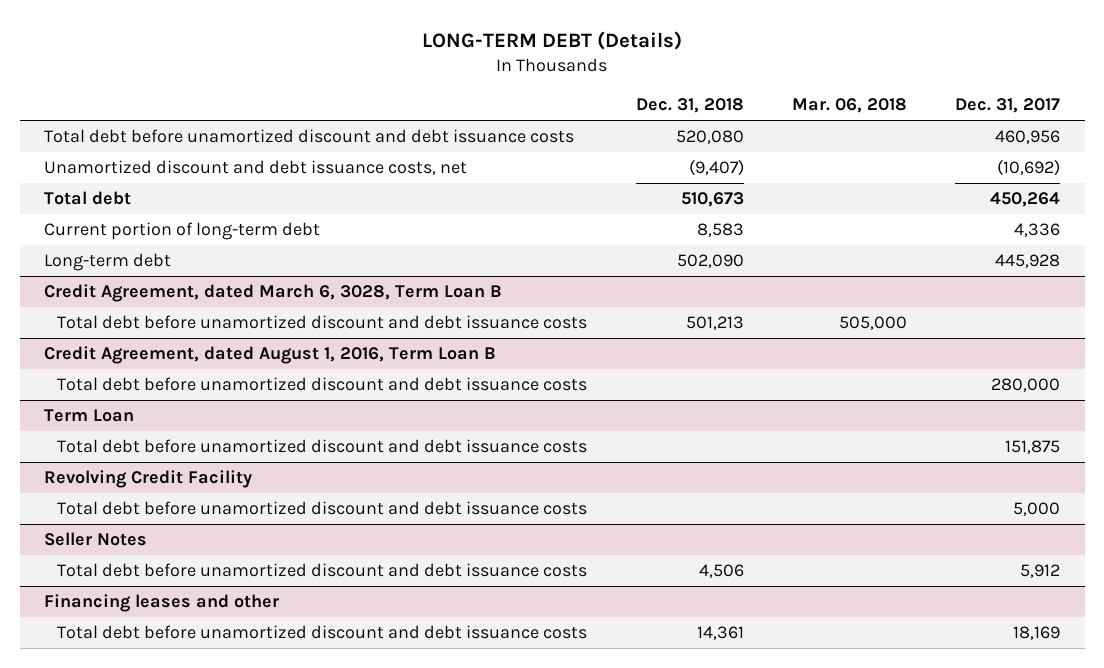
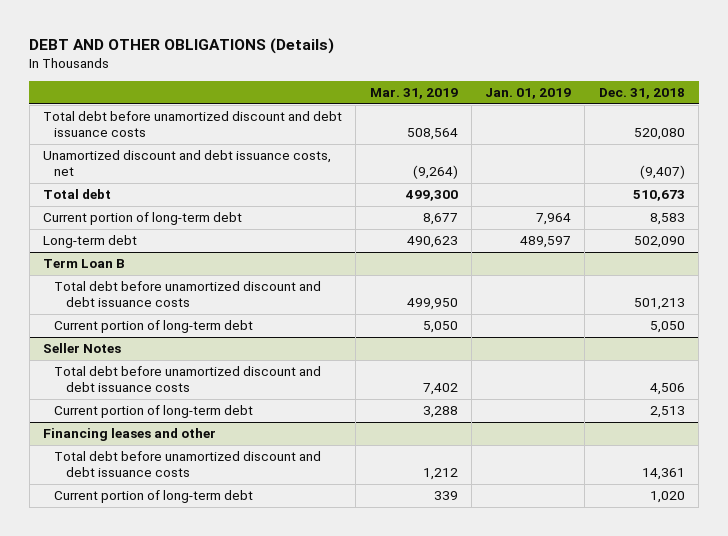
[422,31,683,51] LONG-TERM DEBT (Details) -> [29,37,335,54] DEBT AND OTHER OBLIGATIONS (Details)
[792,98,908,114] Mar. 06, 2018 -> none
[955,98,1061,114] Dec. 31, 2017 -> none
none -> [369,88,458,100] Mar. 31, 2019
none -> [485,88,572,100] Jan. 01, 2019
[43,284,502,303] Credit Agreement, dated March 6, 3028, Term Loan B -> none
none -> [42,259,125,269] Term Loan B
[43,346,496,365] Credit Agreement, dated August 1, 2016, Term Loan B -> none
[57,377,588,392] Total debt before unamortized discount and debt issuance costs -> none
[43,409,134,423] Term Loan -> none
[57,439,588,454] Total debt before unamortized discount and debt issuance costs -> none
[43,470,252,489] Revolving Credit Facility -> none
[57,501,588,516] Total debt before unamortized discount and debt issuance costs -> none
none -> [54,320,254,334] Current portion of long-term debt
none -> [54,405,254,419] Current portion of long-term debt
none -> [54,490,254,504] Current portion of long-term debt

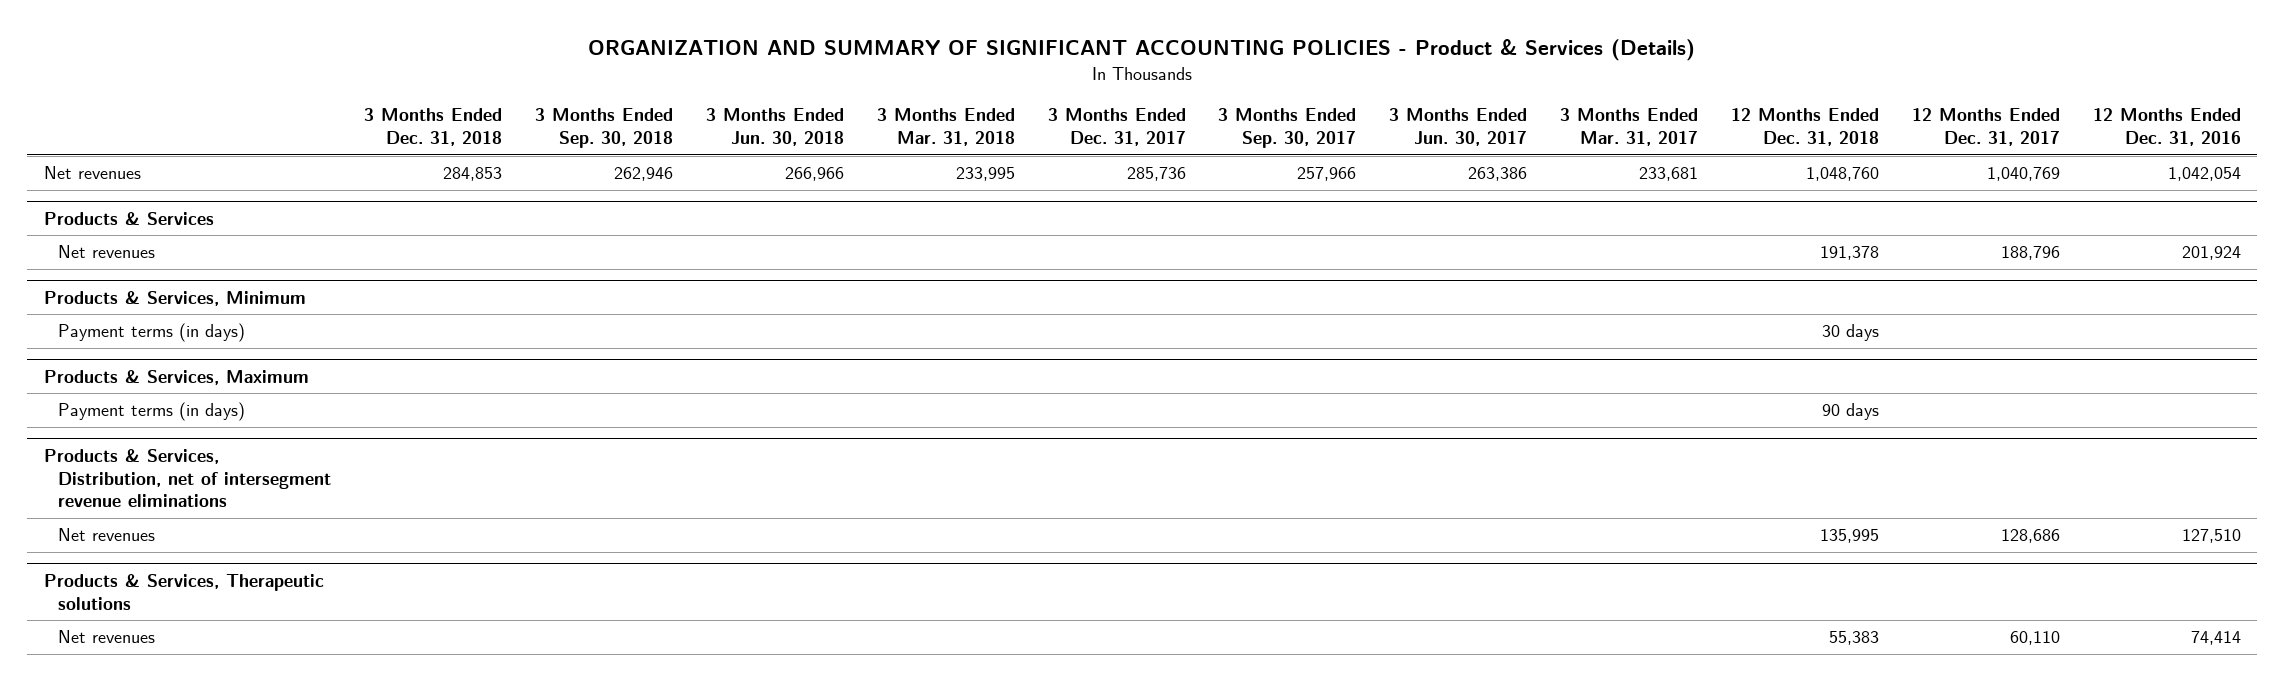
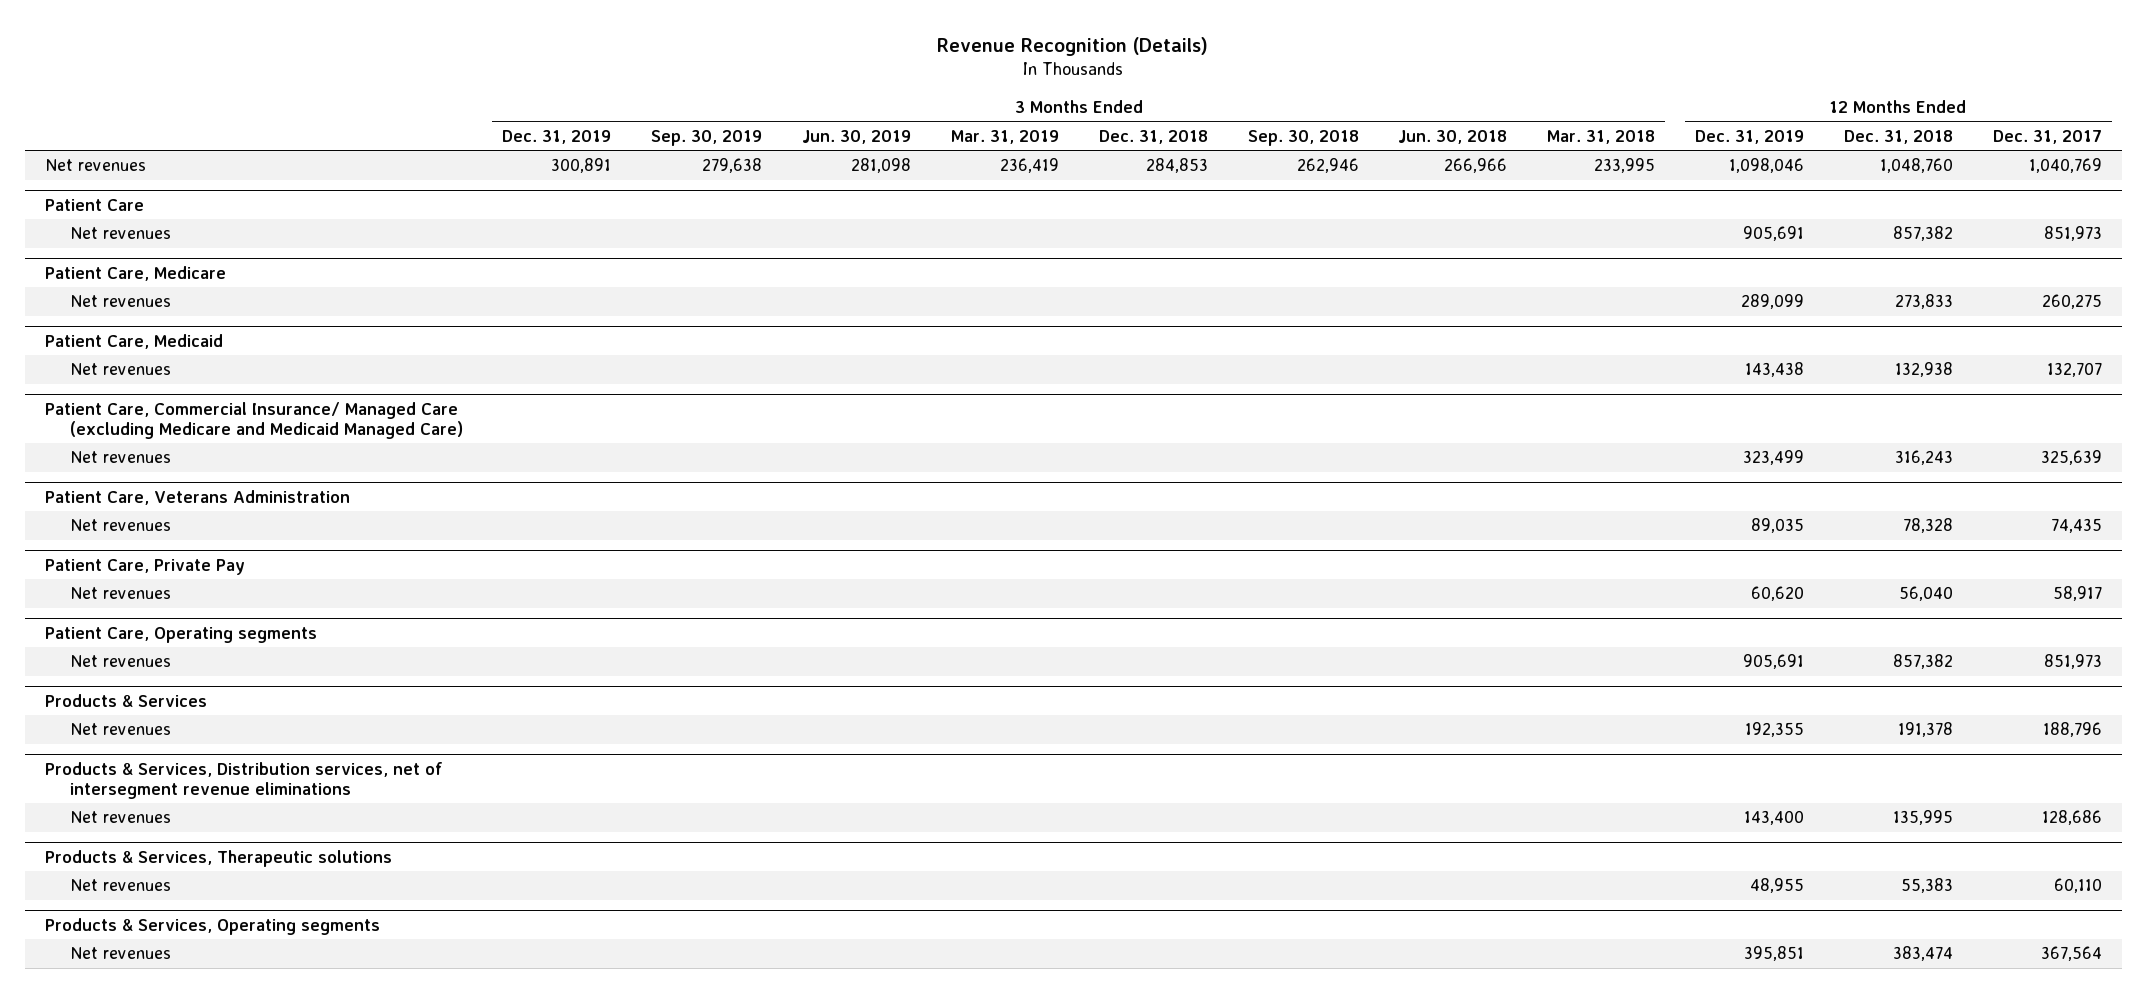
[588,39,1696,62] ORGANIZATION AND SUMMARY OF SIGNIFICANT ACCOUNTING POLICIES - Product & Services (Details) -> [937,36,1209,56] Revenue Recognition (Details)
[1047,108,1186,147] 3 Months Ended Dec. 31, 2017 -> none
[1218,108,1357,149] 3 Months Ended Sep. 30, 2017 -> none
[1389,108,1528,147] 3 Months Ended Jun. 30, 2017 -> none
[1560,108,1699,147] 3 Months Ended Mar. 31, 2017 -> none
[2092,108,2241,147] 12 Months Ended Dec. 31, 2016 -> none
none -> [502,129,612,144] Dec. 31, 2019
none -> [651,129,763,146] Sep. 30, 2019
none -> [802,129,912,144] Jun. 30, 2019
none -> [950,129,1059,144] Mar. 31, 2019
none -> [1695,129,1805,144] Dec. 31, 2019
none -> [44,198,144,211] Patient Care
none -> [69,227,171,240] Net revenues
none -> [44,265,226,281] Patient Care, Medicare
none -> [69,295,171,308] Net revenues
none -> [44,333,223,349] Patient Care, Medicaid
none -> [69,363,171,376] Net revenues
none -> [44,401,463,439] Patient Care, Commercial Insurance/ Managed Care (excluding Medicare and Medicaid Managed Care)
none -> [69,451,171,464] Net revenues
none -> [44,489,350,505] Patient Care, Veterans Administration
none -> [69,519,171,532] Net revenues
none -> [44,558,245,575] Patient Care, Private Pay
none -> [69,587,171,600] Net revenues
none -> [44,626,317,643] Patient Care, Operating segments
none -> [69,655,171,668] Net revenues
[43,290,306,306] Products & Services, Minimum -> none
[58,323,246,343] Payment terms (in days) -> none
[43,369,309,385] Products & Services, Maximum -> none
[58,402,246,422] Payment terms (in days) -> none
[43,448,332,508] Products & Services, Distribution, net of intersegment revenue eliminations -> [44,761,443,799] Products & Services, Distribution services, net of intersegment revenue eliminations
none -> [44,917,380,935] Products & Services, Operating segments
none -> [69,947,171,960] Net revenues

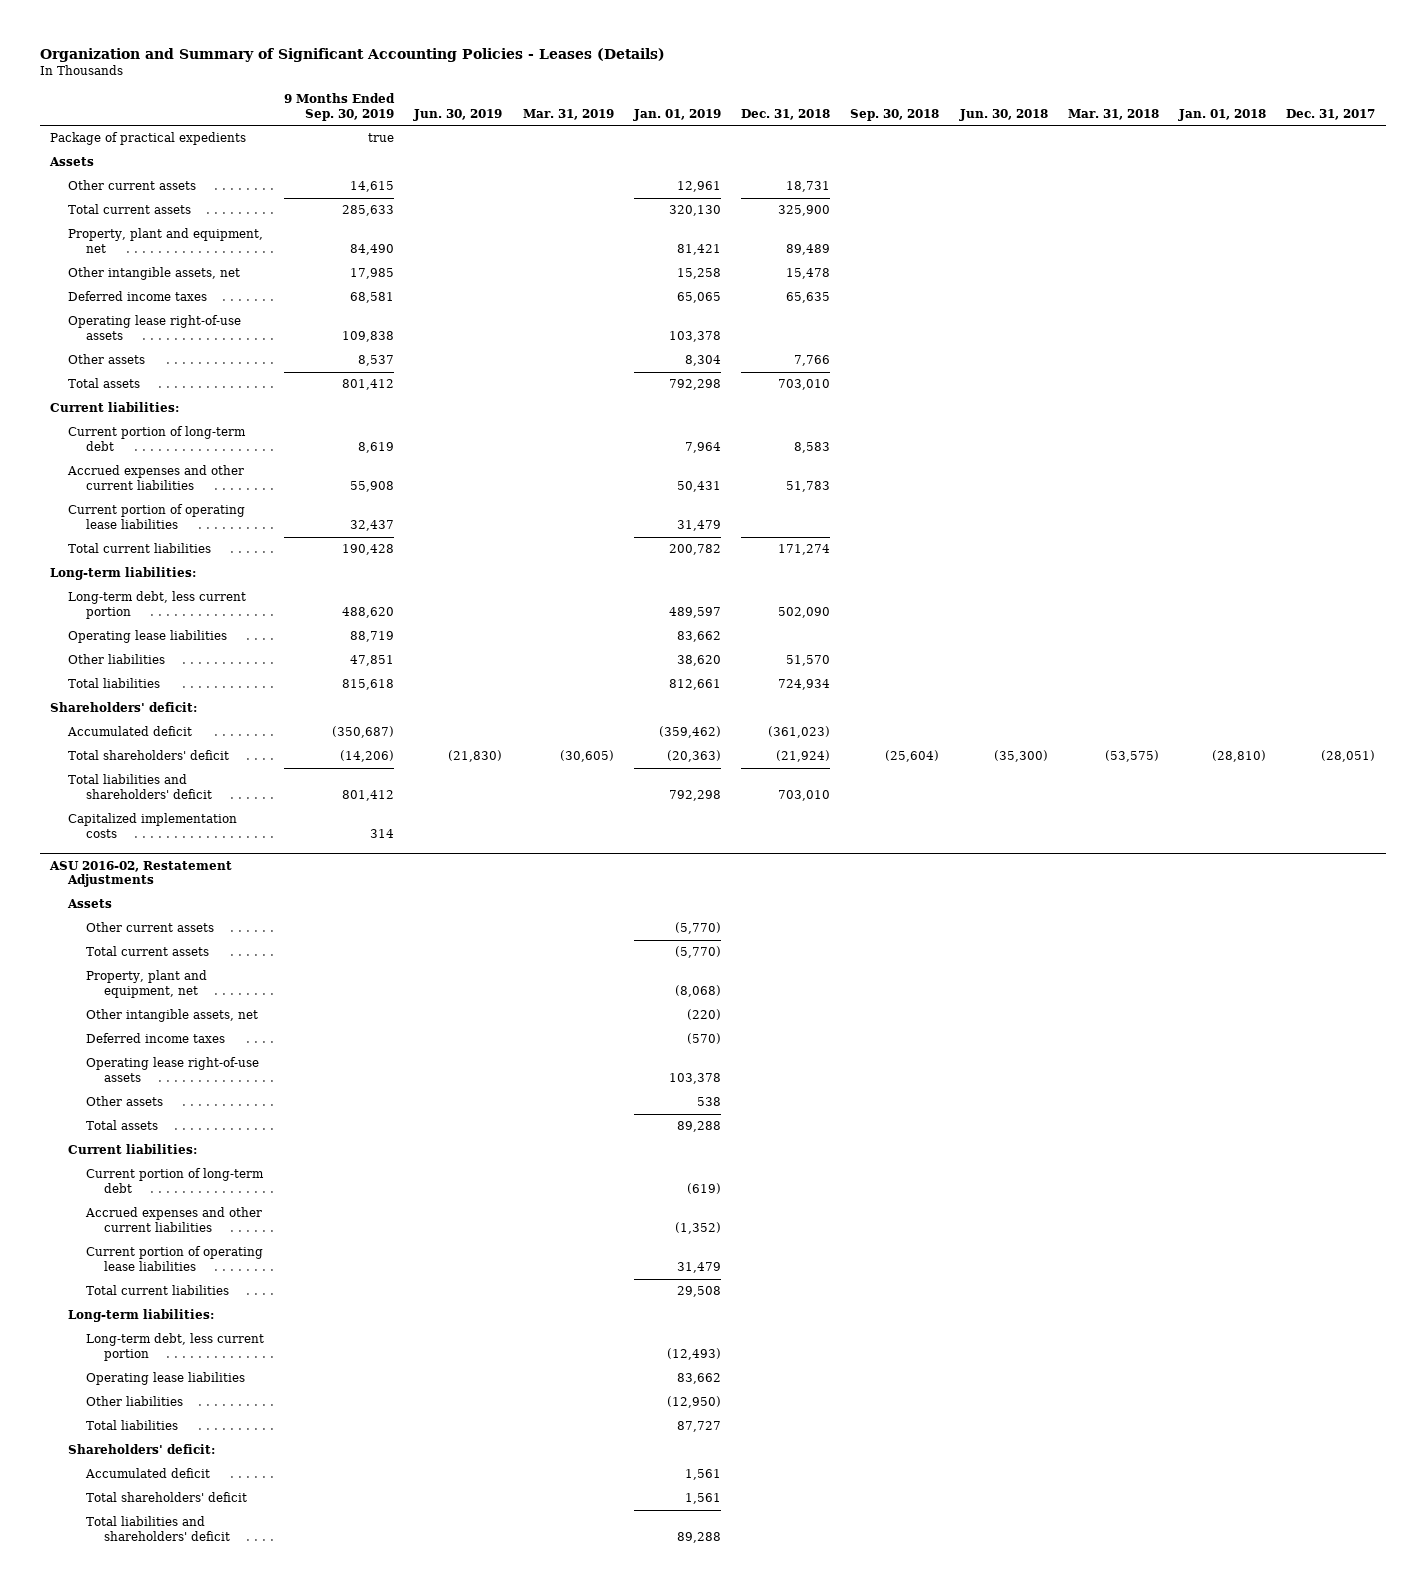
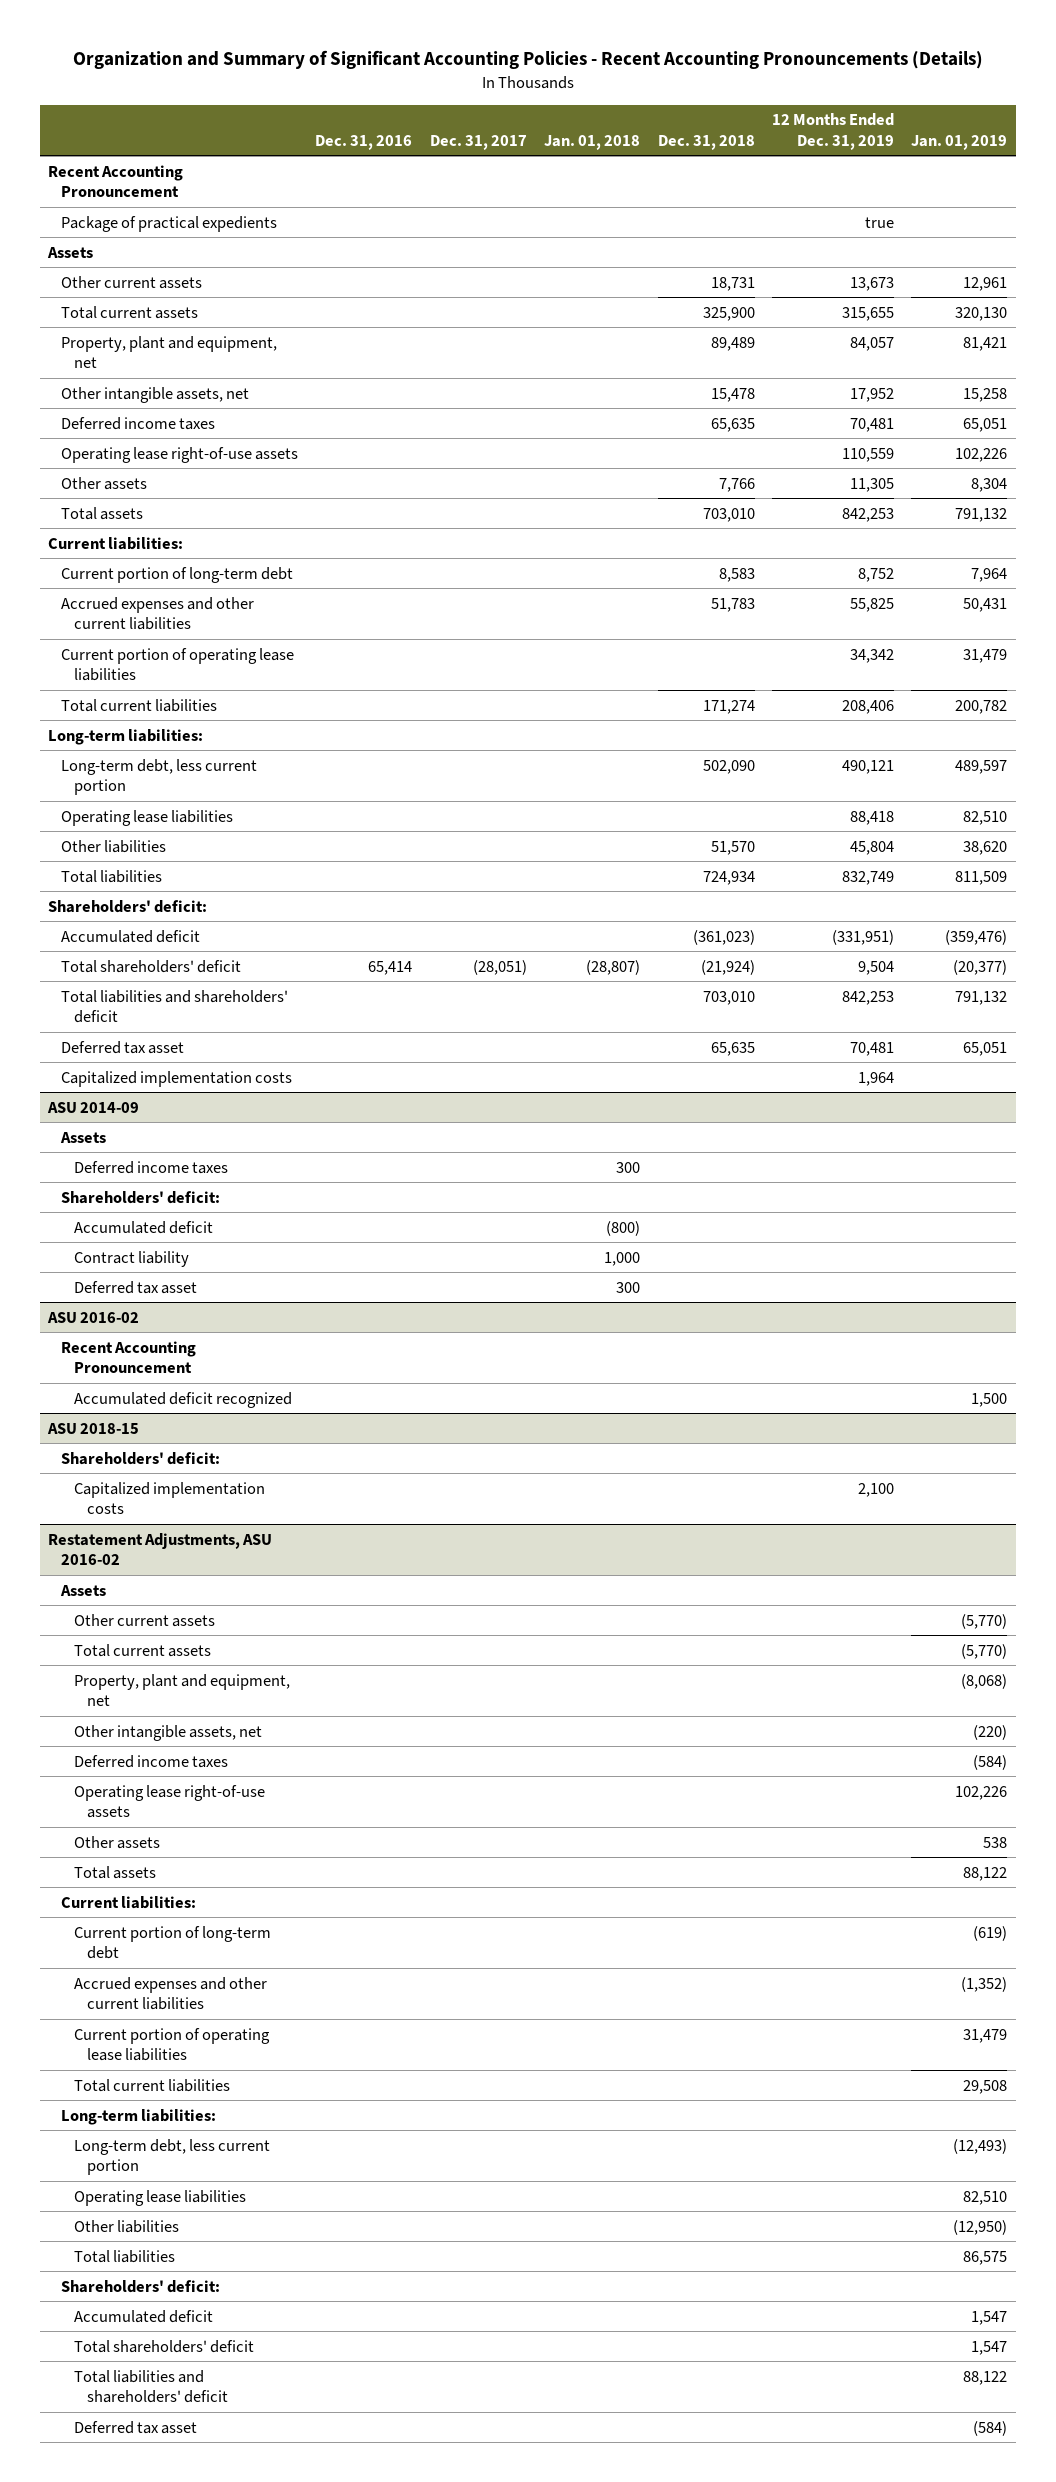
[40,47,666,62] Organization and Summary of Significant Accounting Policies - Leases (Details) -> [72,50,983,70] Organization and Summary of Significant Accounting Policies - Recent Accounting Pronouncements (Details)
[284,93,396,121] 9 Months Ended Sep. 30, 2019 -> none
[413,108,503,121] Jun. 30, 2019 -> none
[522,108,614,120] Mar. 31, 2019 -> none
[850,108,940,121] Sep. 30, 2018 -> none
[958,108,1048,121] Jun. 30, 2018 -> none
[1067,108,1159,120] Mar. 31, 2018 -> none
none -> [315,134,413,150] Dec. 31, 2016
none -> [772,113,895,150] 12 Months Ended Dec. 31, 2019
none -> [48,164,184,198] Recent Accounting Pronouncement
[676,292,721,304] 65,065 -> [963,417,1008,432] 65,051
[668,330,721,342] 103,378 -> [955,447,1008,462] 102,226
[668,379,721,391] 792,298 -> [955,507,1008,522] 791,132
[676,631,721,643] 83,662 -> [963,810,1008,825] 82,510
[668,679,721,691] 812,661 -> [955,870,1008,885] 811,509
[658,726,721,739] (359,462) -> [945,929,1008,945] (359,476)
[666,750,721,763] (20,363) -> [953,959,1008,975] (20,377)
[1212,750,1267,763] (28,810) -> [586,959,641,975] (28,807)
[668,789,721,801] 792,298 -> [955,990,1008,1005] 791,132
none -> [61,1040,185,1054] Deferred tax asset
[49,860,233,888] ASU 2016-02, Restatement Adjustments -> none
none -> [47,1101,140,1113] ASU 2014-09
none -> [73,1160,228,1174] Deferred income taxes
none -> [61,1190,221,1204] Shareholders' deficit:
none -> [73,1220,213,1234] Accumulated deficit
none -> [73,1250,189,1267] Contract liability
none -> [73,1280,197,1294] Deferred tax asset
none -> [47,1311,140,1323] ASU 2016-02
none -> [61,1340,197,1374] Recent Accounting Pronouncement
none -> [73,1391,292,1408] Accumulated deficit recognized
none -> [47,1422,140,1434] ASU 2018-15
none -> [61,1451,221,1465] Shareholders' deficit:
none -> [73,1481,265,1515] Capitalized implementation costs
none -> [48,1532,273,1566] Restatement Adjustments, ASU 2016-02
none -> [60,1584,107,1596] Assets
[686,1033,721,1045] (570) -> [973,1754,1008,1770] (584)
[668,1072,721,1084] 103,378 -> [955,1785,1008,1800] 102,226
[676,1121,721,1133] 89,288 -> [963,1866,1008,1881] 88,122
[676,1373,721,1385] 83,662 -> [963,2190,1008,2205] 82,510
[676,1421,721,1433] 87,727 -> [963,2250,1008,2265] 86,575
[684,1469,721,1481] 1,561 -> [971,2310,1008,2325] 1,547
[684,1493,721,1505] 1,561 -> [971,2340,1008,2355] 1,547
[676,1531,721,1543] 89,288 -> [963,2370,1008,2385] 88,122
none -> [73,2420,197,2434] Deferred tax asset

